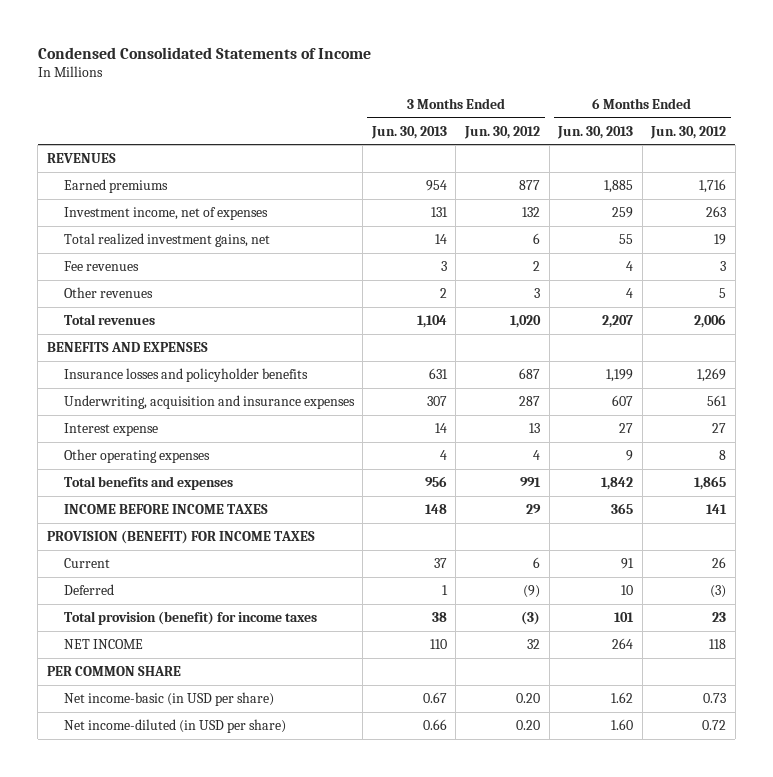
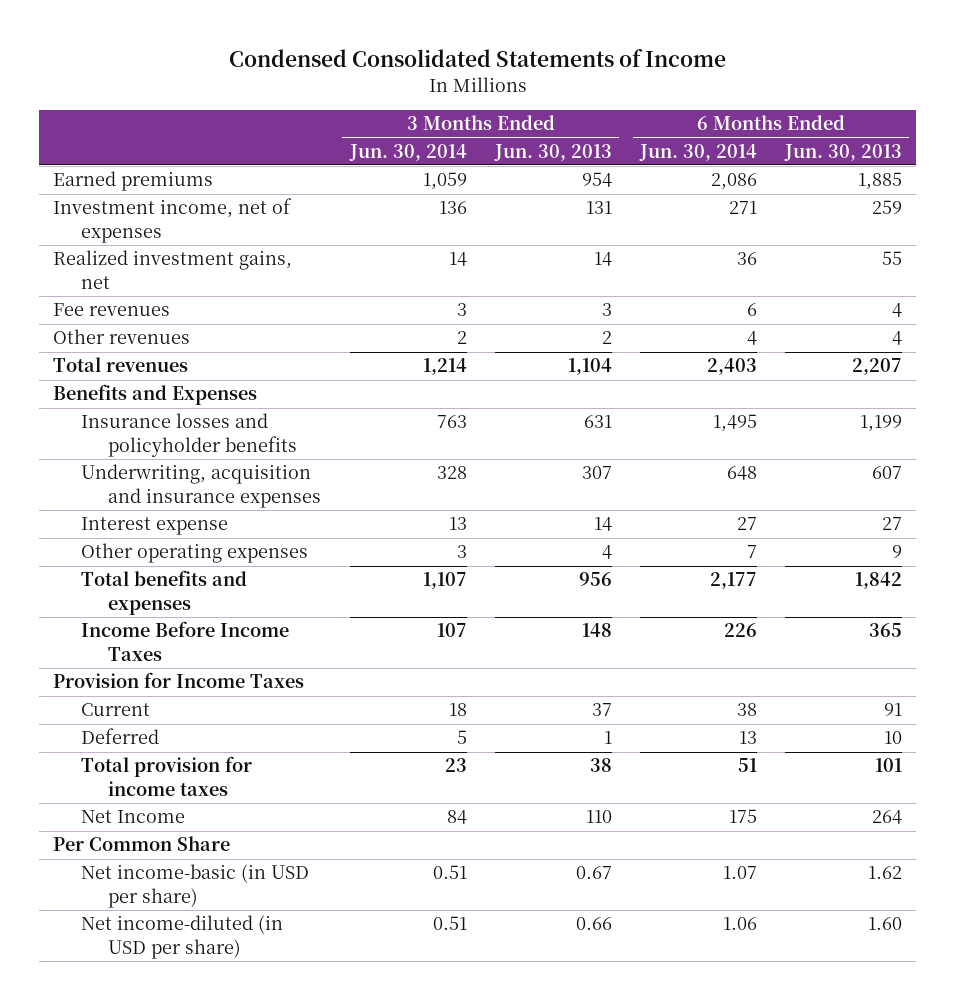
[464,125,541,139] Jun. 30, 2012 -> none
[650,125,727,139] Jun. 30, 2012 -> none
none -> [348,143,467,161] Jun. 30, 2014
none -> [638,143,757,161] Jun. 30, 2014
[46,153,116,164] REVENUES -> none
[63,233,270,248] Total realized investment gains, net -> [53,250,293,289] Realized investment gains, net
[46,342,208,353] BENEFITS AND EXPENSES -> [53,384,258,406] Benefits and Expenses
[63,504,268,515] INCOME BEFORE INCOME TAXES -> [80,621,289,661] Income Before Income Taxes
[46,530,315,545] PROVISION (BENEFIT) FOR INCOME TAXES -> [53,672,305,689] Provision for Income Taxes
[63,611,317,626] Total provision (benefit) for income taxes -> [80,756,252,796] Total provision for income taxes
[63,639,143,650] NET INCOME -> [80,810,185,824] Net Income
[46,666,181,677] PER COMMON SHARE -> [53,836,231,852] Per Common Share

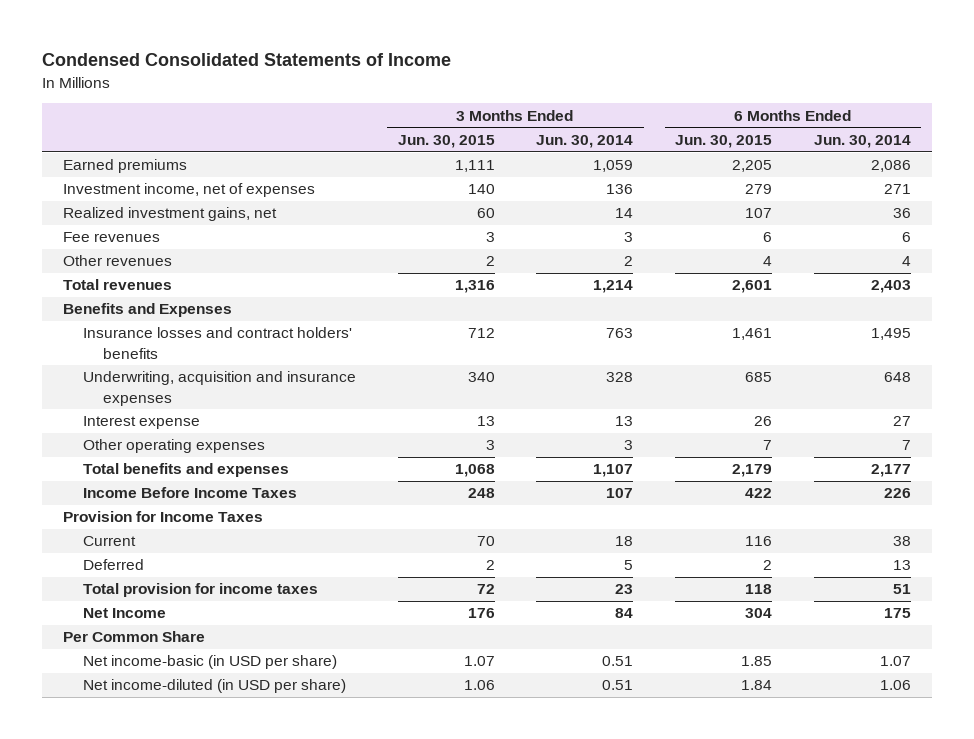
[493,143,612,161] Jun. 30, 2013 -> none
[784,143,903,161] Jun. 30, 2013 -> none
none -> [397,134,495,148] Jun. 30, 2015
none -> [674,134,772,148] Jun. 30, 2015
[80,413,298,457] Insurance losses and policyholder benefits -> [82,327,352,359] Insurance losses and contract holders' benefits

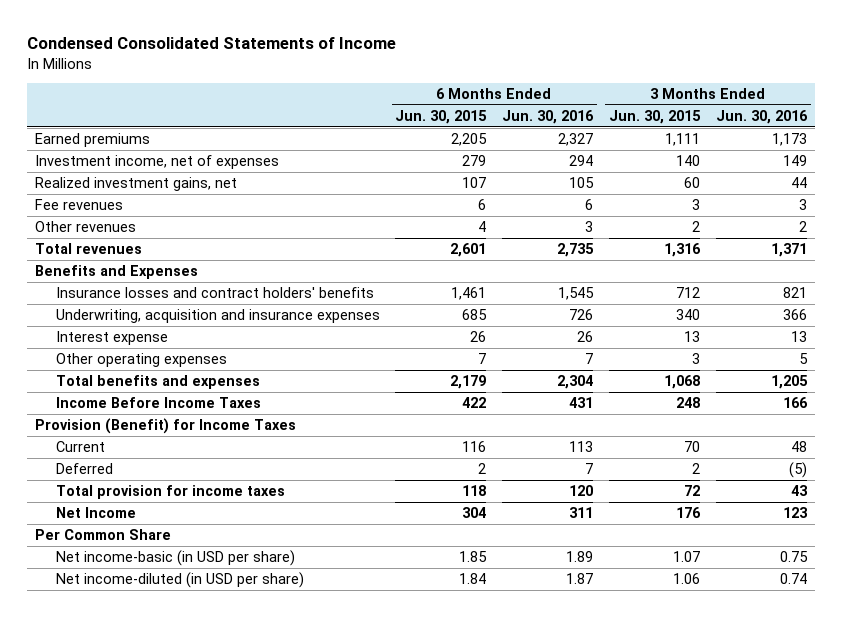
[536,134,634,148] Jun. 30, 2014 -> none
[813,134,911,148] Jun. 30, 2014 -> none
none -> [502,109,595,124] Jun. 30, 2016
none -> [716,109,809,124] Jun. 30, 2016
[62,511,263,523] Provision for Income Taxes -> [35,417,297,434] Provision (Benefit) for Income Taxes

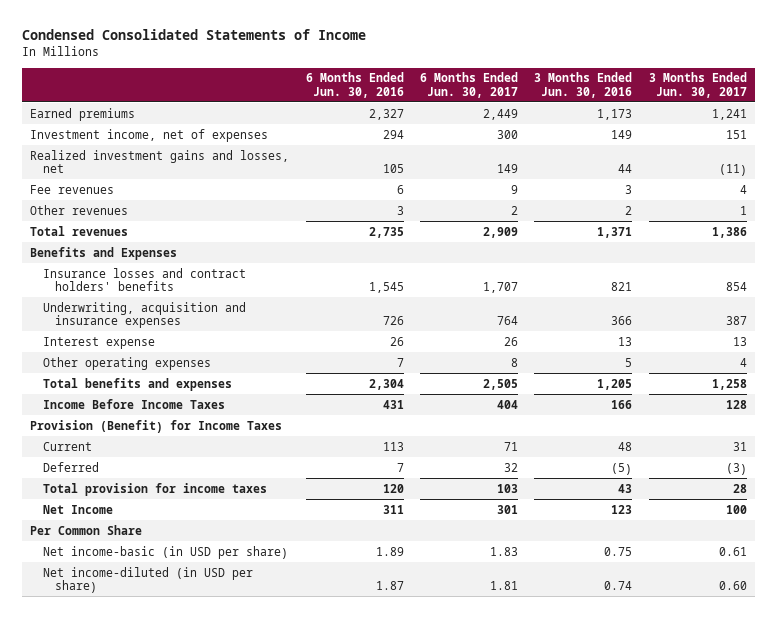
[395,109,488,124] Jun. 30, 2015 -> none
[609,109,702,124] Jun. 30, 2015 -> none
none -> [419,72,518,98] 6 Months Ended Jun. 30, 2017
none -> [648,72,747,98] 3 Months Ended Jun. 30, 2017
[35,176,238,191] Realized investment gains, net -> [30,149,290,173] Realized investment gains and losses, net

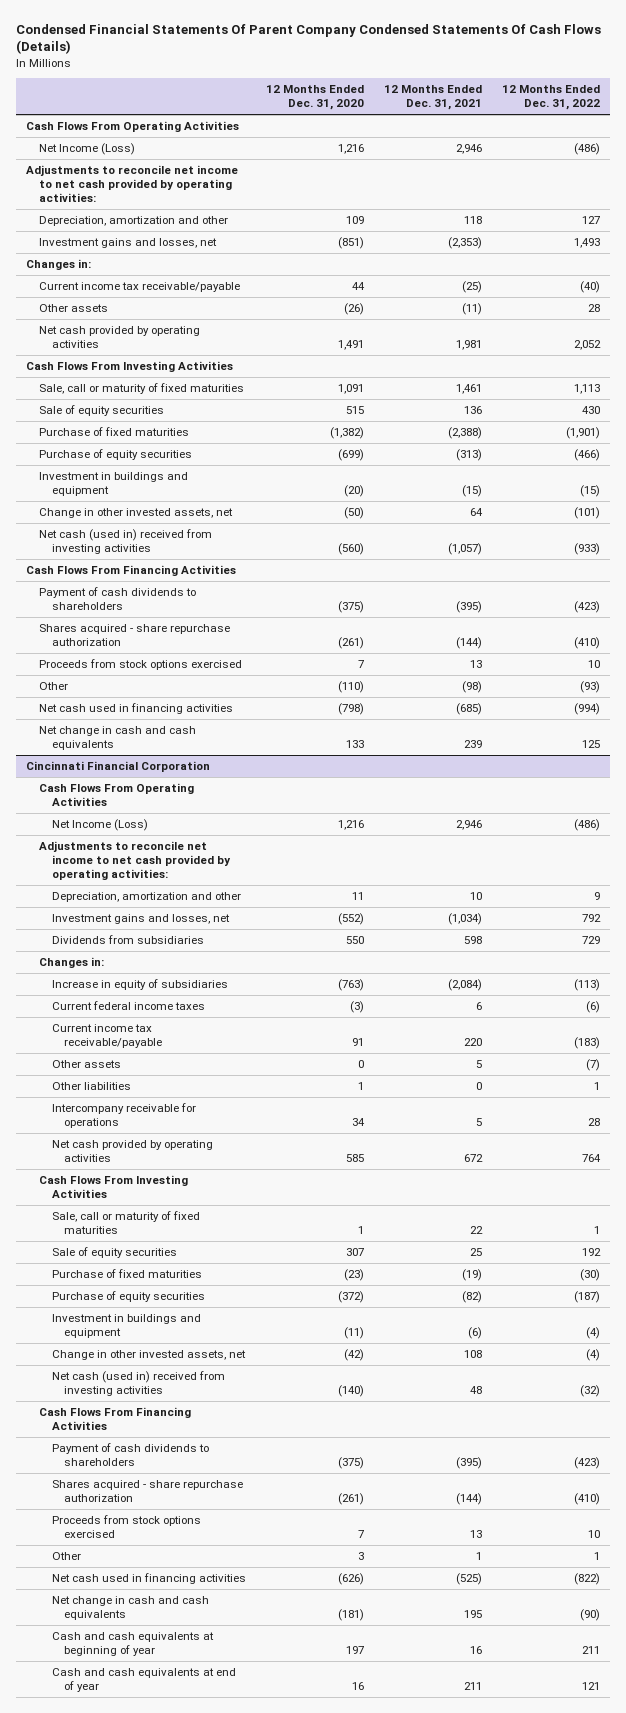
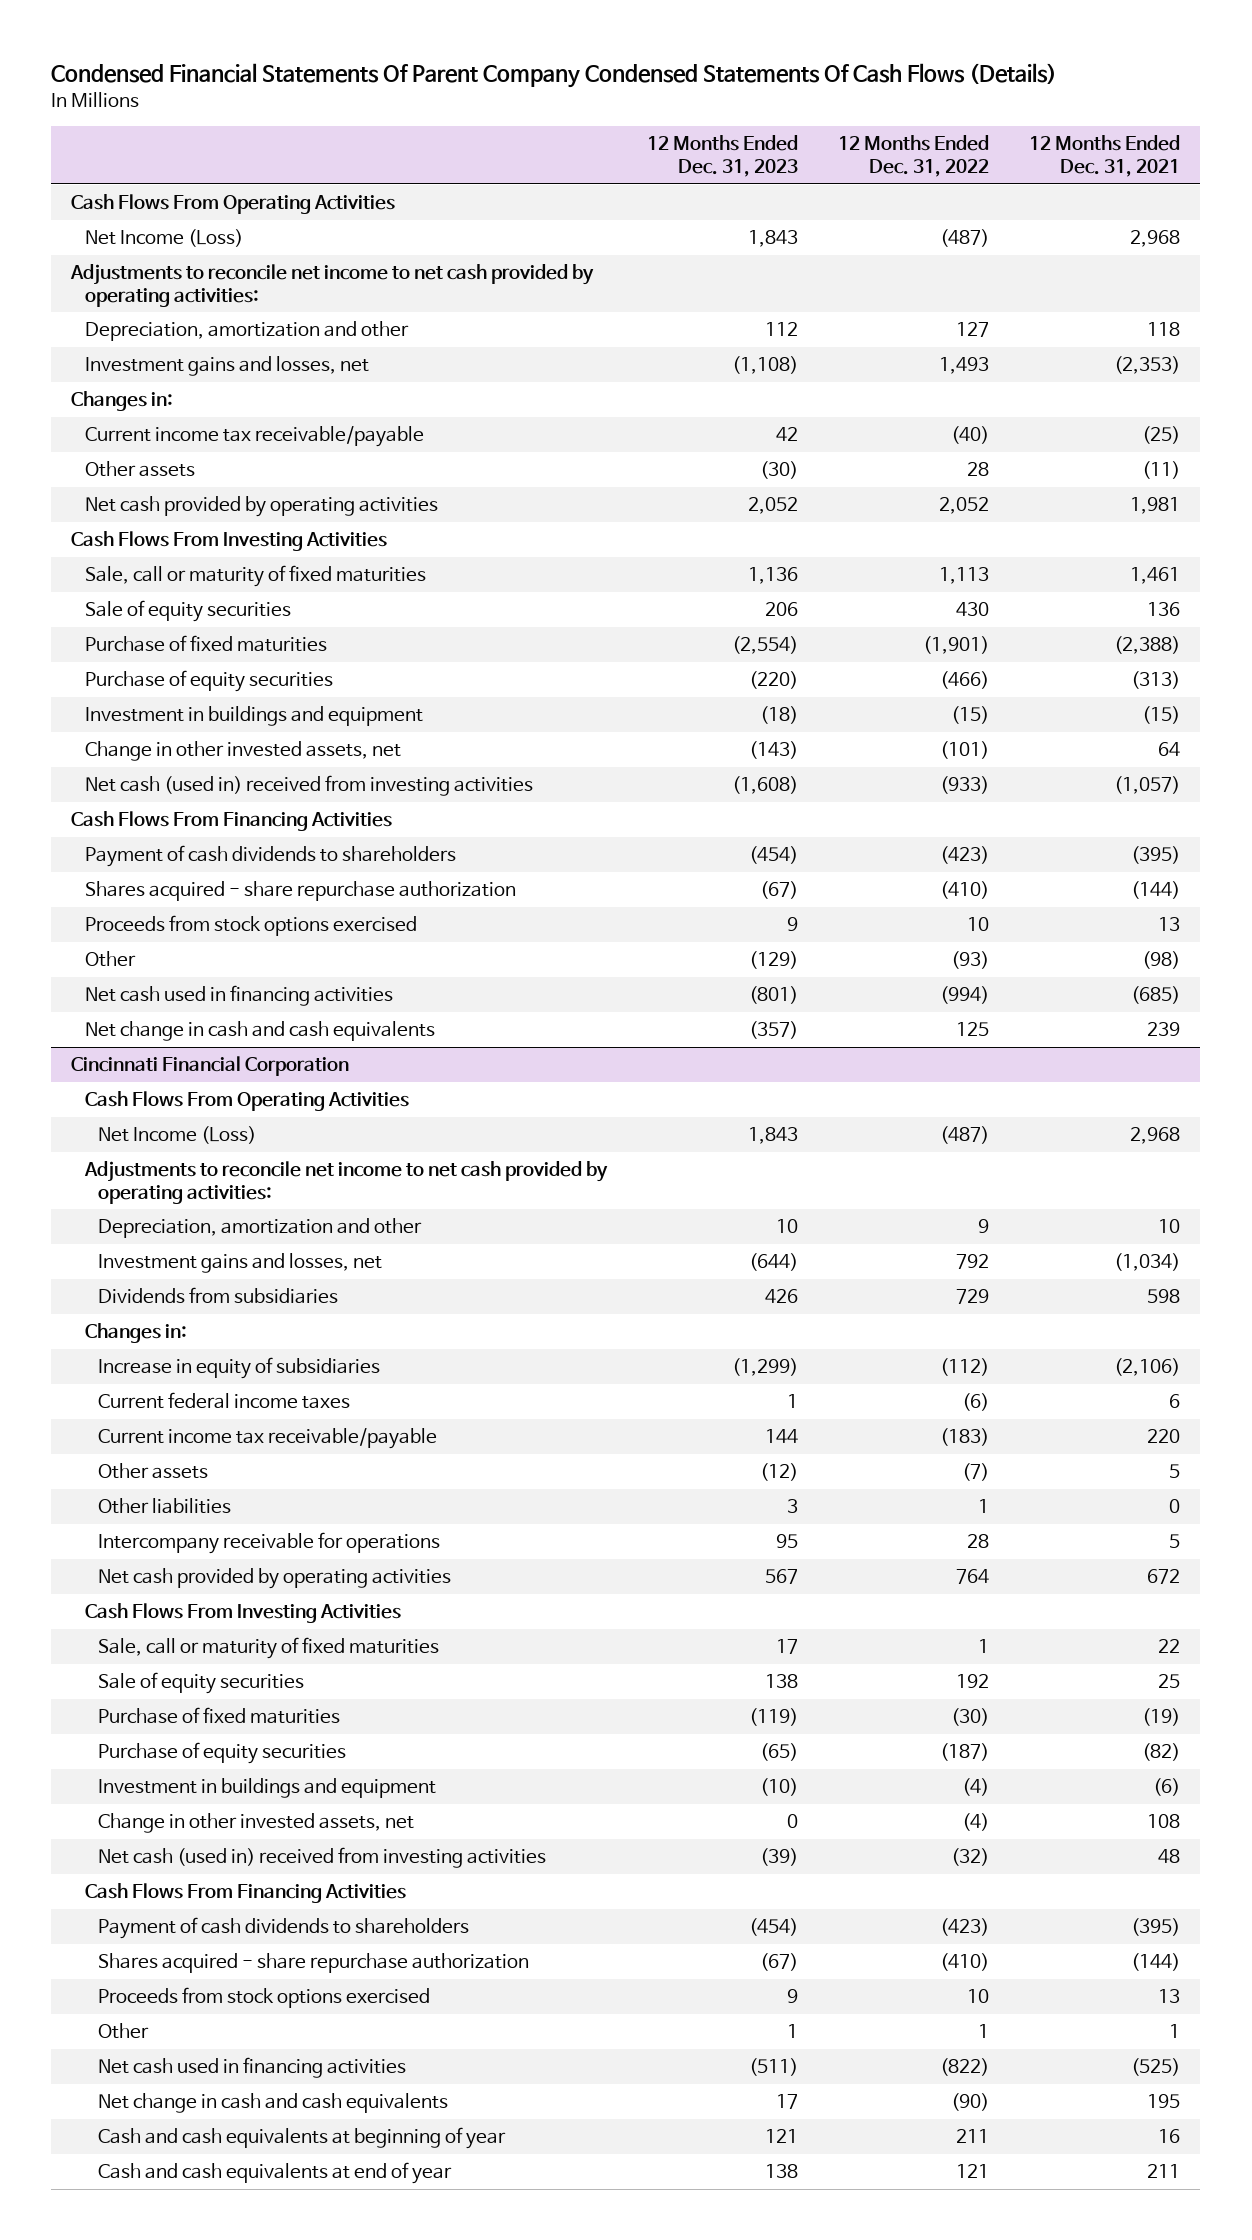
[265,85,364,111] 12 Months Ended Dec. 31, 2020 -> none
none -> [646,135,798,178] 12 Months Ended Dec. 31, 2023
[455,144,482,155] 2,946 -> [1130,230,1181,248] 2,968
[573,143,600,156] (486) -> [940,229,990,248] (487)
[455,820,482,831] 2,946 -> [1130,1127,1181,1145] 2,968
[573,819,600,832] (486) -> [940,1126,990,1145] (487)
[447,979,482,992] (2,084) -> [1114,1358,1181,1377] (2,106)
[573,979,600,992] (113) -> [940,1358,990,1377] (112)

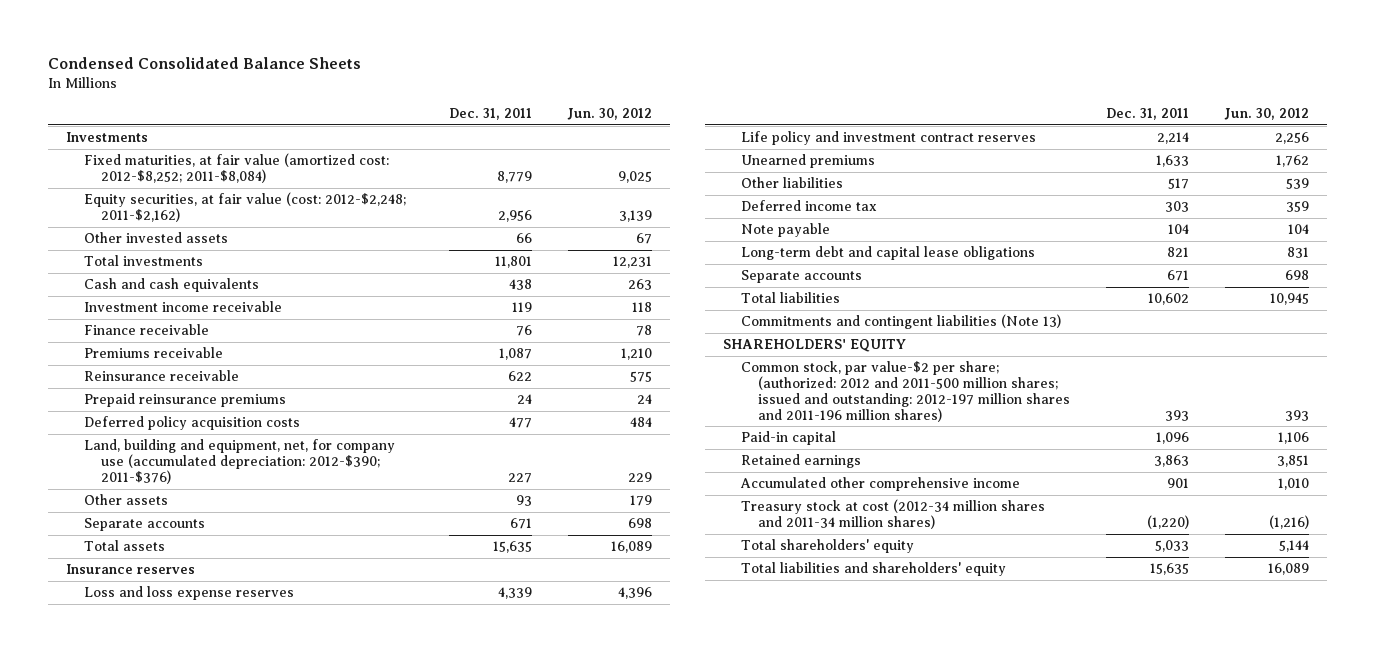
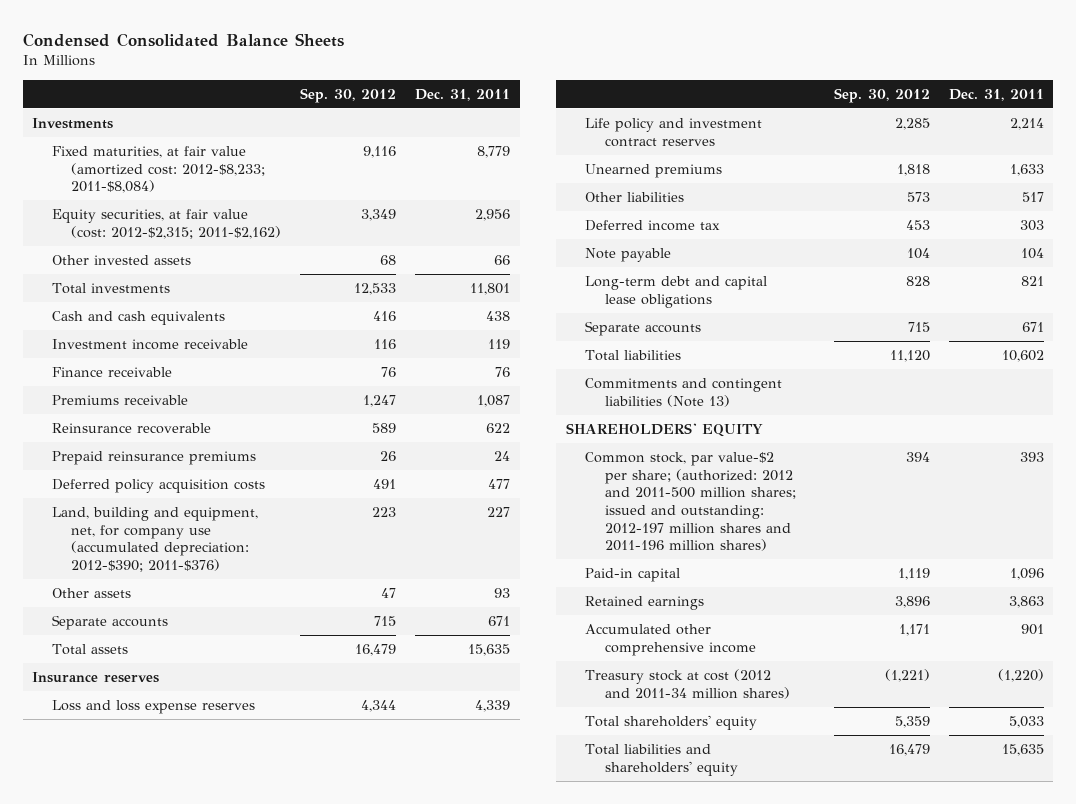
[567,107,653,120] Jun. 30, 2012 -> none
none -> [300,87,397,103] Sep. 30, 2012
[83,153,389,184] Fixed maturities, at fair value (amortized cost: 2012-$8,252; 2011-$8,084) -> [51,145,266,194] Fixed maturities, at fair value (amortized cost: 2012-$8,233; 2011-$8,084)
[83,192,406,223] Equity securities, at fair value (cost: 2012-$2,248; 2011-$2,162) -> [51,208,282,239] Equity securities, at fair value (cost: 2012-$2,315; 2011-$2,162)
[83,370,239,382] Reinsurance receivable -> [51,422,211,434] Reinsurance recoverable
[740,499,1045,530] Treasury stock at cost (2012-34 million shares and 2011-34 million shares) -> [585,668,790,699] Treasury stock at cost (2012 and 2011-34 million shares)

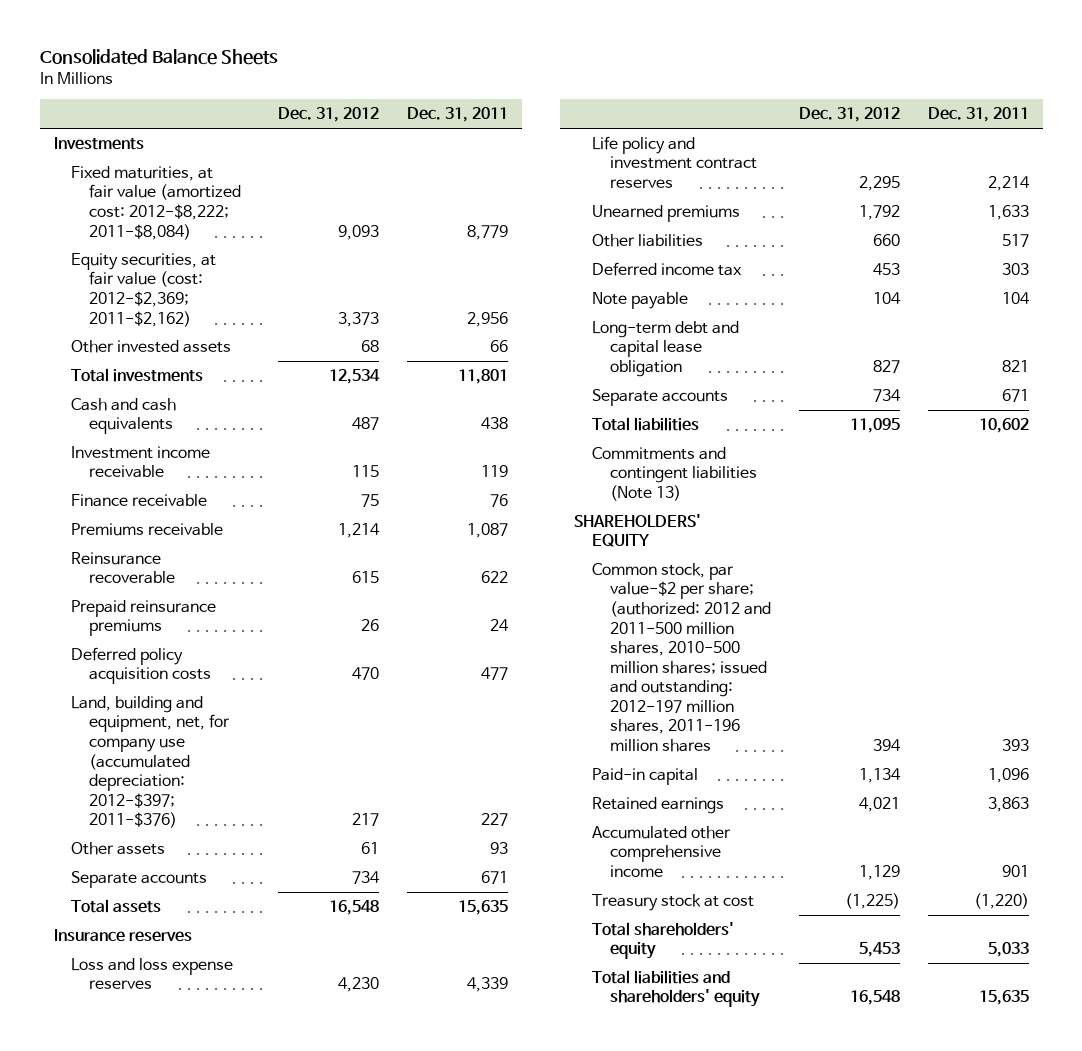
[22,32,344,47] Condensed Consolidated Balance Sheets -> [39,49,278,66] Consolidated Balance Sheets
[300,87,397,103] Sep. 30, 2012 -> none
none -> [278,107,380,123] Dec. 31, 2012
[51,145,266,194] Fixed maturities, at fair value (amortized cost: 2012-$8,233; 2011-$8,084) -> [71,165,242,240] Fixed maturities, at fair value (amortized cost: 2012-$8,222; 2011-$8,084)
[51,208,282,239] Equity securities, at fair value (cost: 2012-$2,315; 2011-$2,162) -> [71,252,217,327] Equity securities, at fair value (cost: 2012-$2,369; 2011-$2,162)
[51,506,258,573] Land, building and equipment, net, for company use (accumulated depreciation: 2012-$390; 2011-$376) -> [71,695,231,829] Land, building and equipment, net, for company use (accumulated depreciation: 2012-$397; 2011-$376)
[585,275,768,308] Long-term debt and capital lease obligations -> [592,320,740,378] Long-term debt and capital lease obligation
[585,451,796,552] Common stock, par value-$2 per share; (authorized: 2012 and 2011-500 million shares; issued and outstanding: 2012-197 million shares and 2011-196 million shares) -> [592,562,772,752] Common stock, par value-$2 per share; (authorized: 2012 and 2011-500 million shares, 2010-500 million shares; issued and outstanding: 2012-197 million shares, 2011-196 million shares
[585,668,790,699] Treasury stock at cost (2012 and 2011-34 million shares) -> [592,893,755,911] Treasury stock at cost

